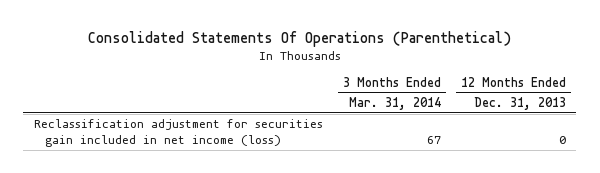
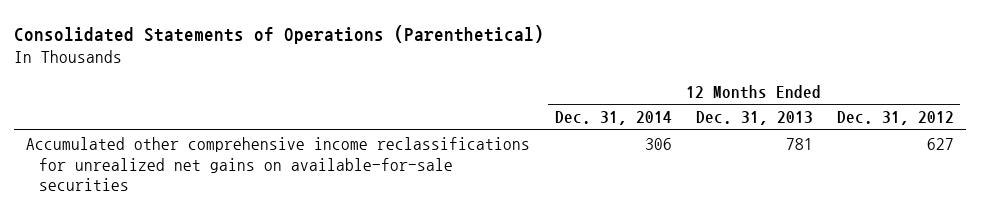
[87,30,511,47] Consolidated Statements Of Operations (Parenthetical) -> [14,24,545,44] Consolidated Statements of Operations (Parenthetical)
[348,97,441,111] 3 Months Ended Mar. 31, 2014 -> none
none -> [554,111,672,126] Dec. 31, 2014
none -> [837,111,955,126] Dec. 31, 2012
[33,119,323,148] Reclassification adjustment for securities gain included in net income (loss) -> [26,136,531,192] Accumulated other comprehensive income reclassifications for unrealized net gains on available-for-sale securities
[559,136,567,145] 0 -> [785,137,813,150] 781

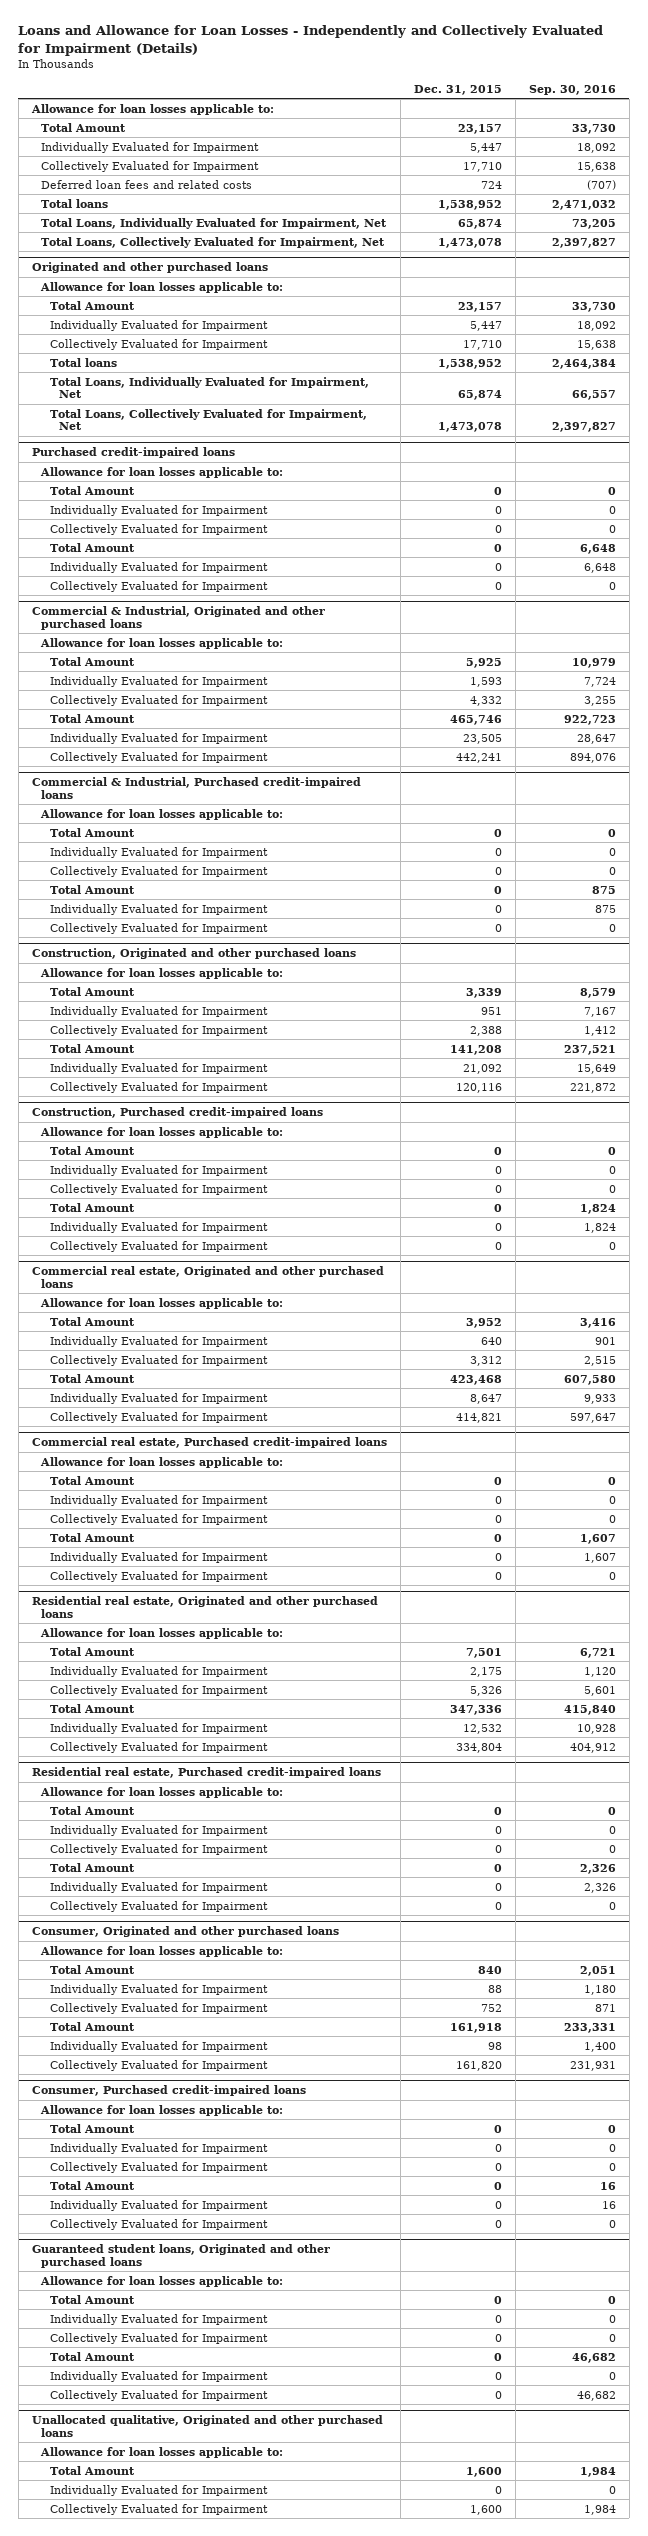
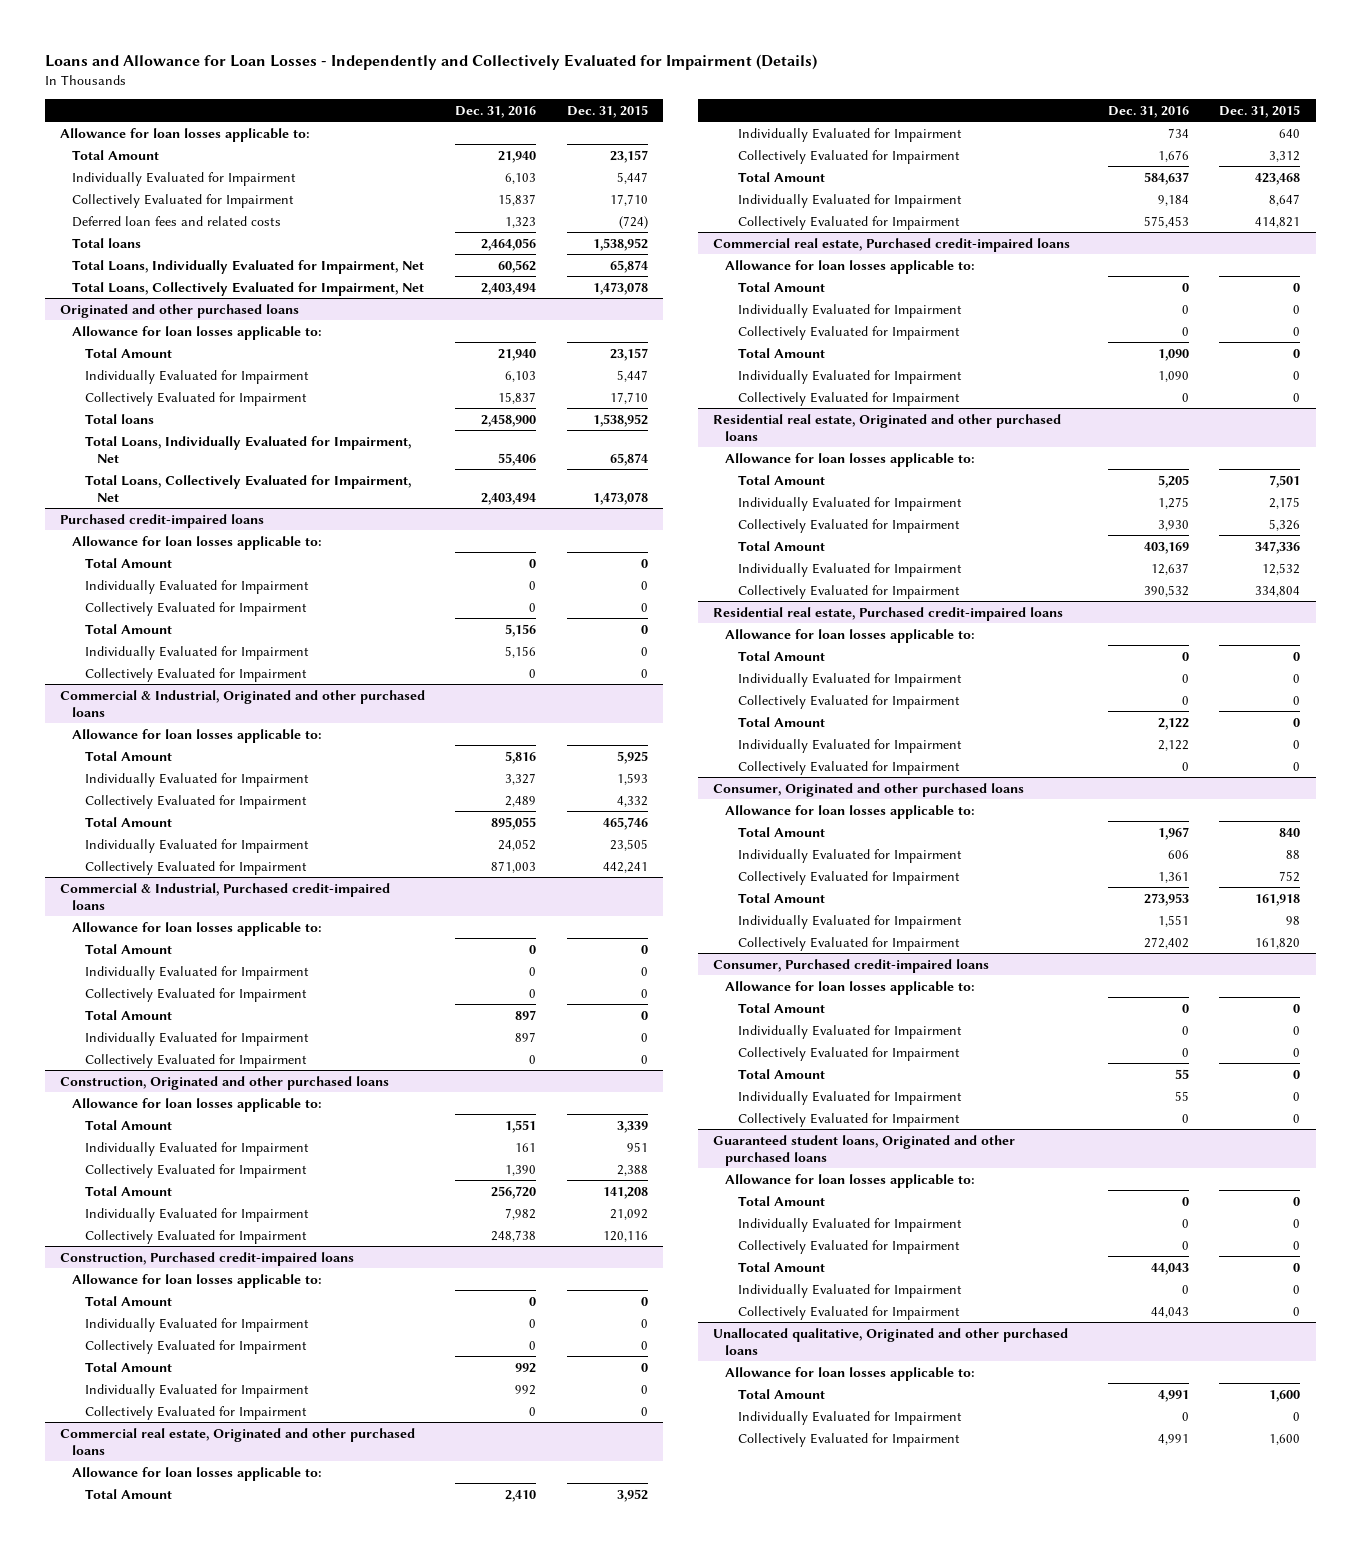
[528,84,616,95] Sep. 30, 2016 -> none
none -> [455,105,537,118] Dec. 31, 2016
[480,180,502,189] 724 -> [618,215,648,229] (724)

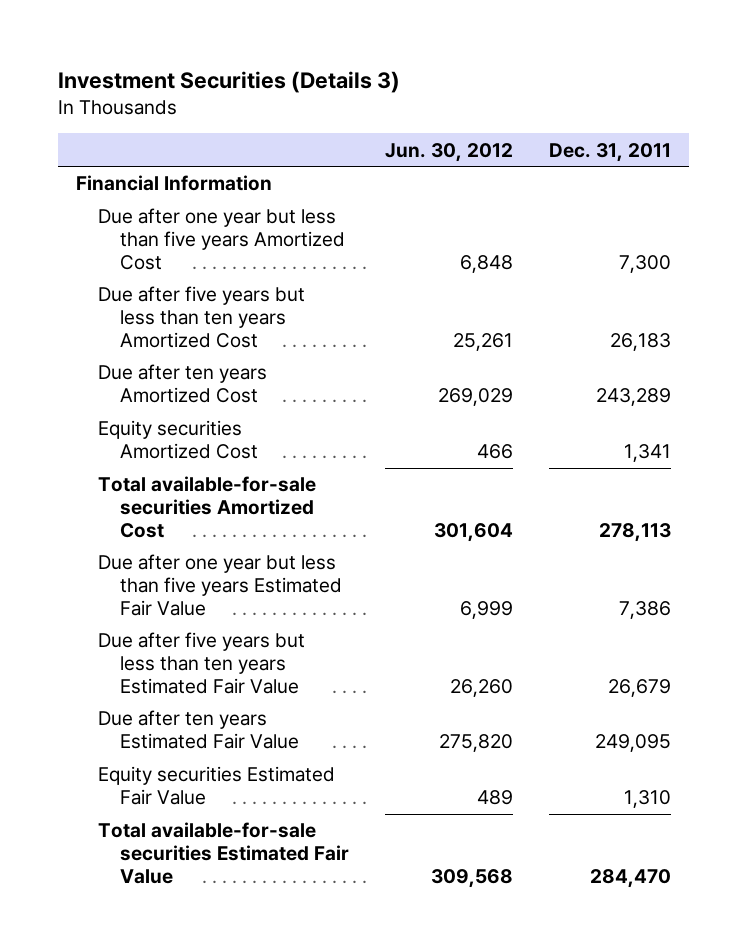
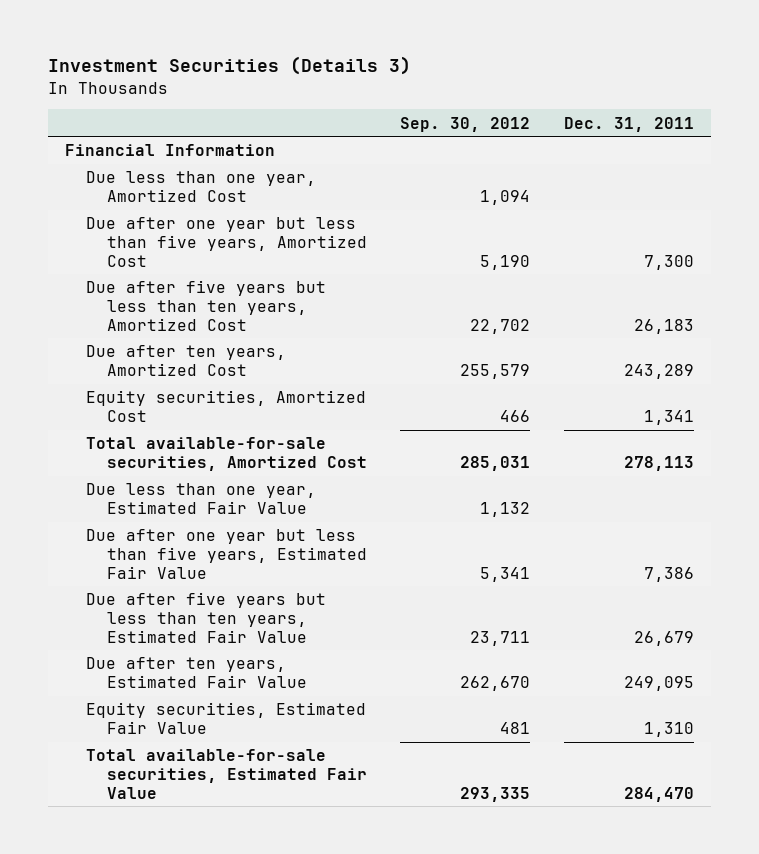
[384,142,513,162] Jun. 30, 2012 -> none
none -> [400,116,531,132] Sep. 30, 2012
none -> [85,171,316,202] Due less than one year, Amortized Cost
[97,208,345,270] Due after one year but less than five years Amortized Cost -> [85,217,367,267] Due after one year but less than five years, Amortized Cost
[97,286,305,348] Due after five years but less than ten years Amortized Cost -> [85,280,326,331] Due after five years but less than ten years, Amortized Cost
[97,364,267,404] Due after ten years Amortized Cost -> [85,345,286,376] Due after ten years, Amortized Cost
[97,420,258,460] Equity securities Amortized Cost -> [85,390,366,422] Equity securities, Amortized Cost
[97,476,316,538] Total available-for-sale securities Amortized Cost -> [85,437,367,471] Total available-for-sale securities, Amortized Cost
none -> [85,483,316,514] Due less than one year, Estimated Fair Value
[97,554,342,616] Due after one year but less than five years Estimated Fair Value -> [85,529,367,579] Due after one year but less than five years, Estimated Fair Value
[97,632,305,694] Due after five years but less than ten years Estimated Fair Value -> [85,592,326,643] Due after five years but less than ten years, Estimated Fair Value
[97,710,299,750] Due after ten years Estimated Fair Value -> [85,657,307,688] Due after ten years, Estimated Fair Value
[97,766,335,806] Equity securities Estimated Fair Value -> [85,702,366,734] Equity securities, Estimated Fair Value
[97,822,349,884] Total available-for-sale securities Estimated Fair Value -> [85,749,367,799] Total available-for-sale securities, Estimated Fair Value

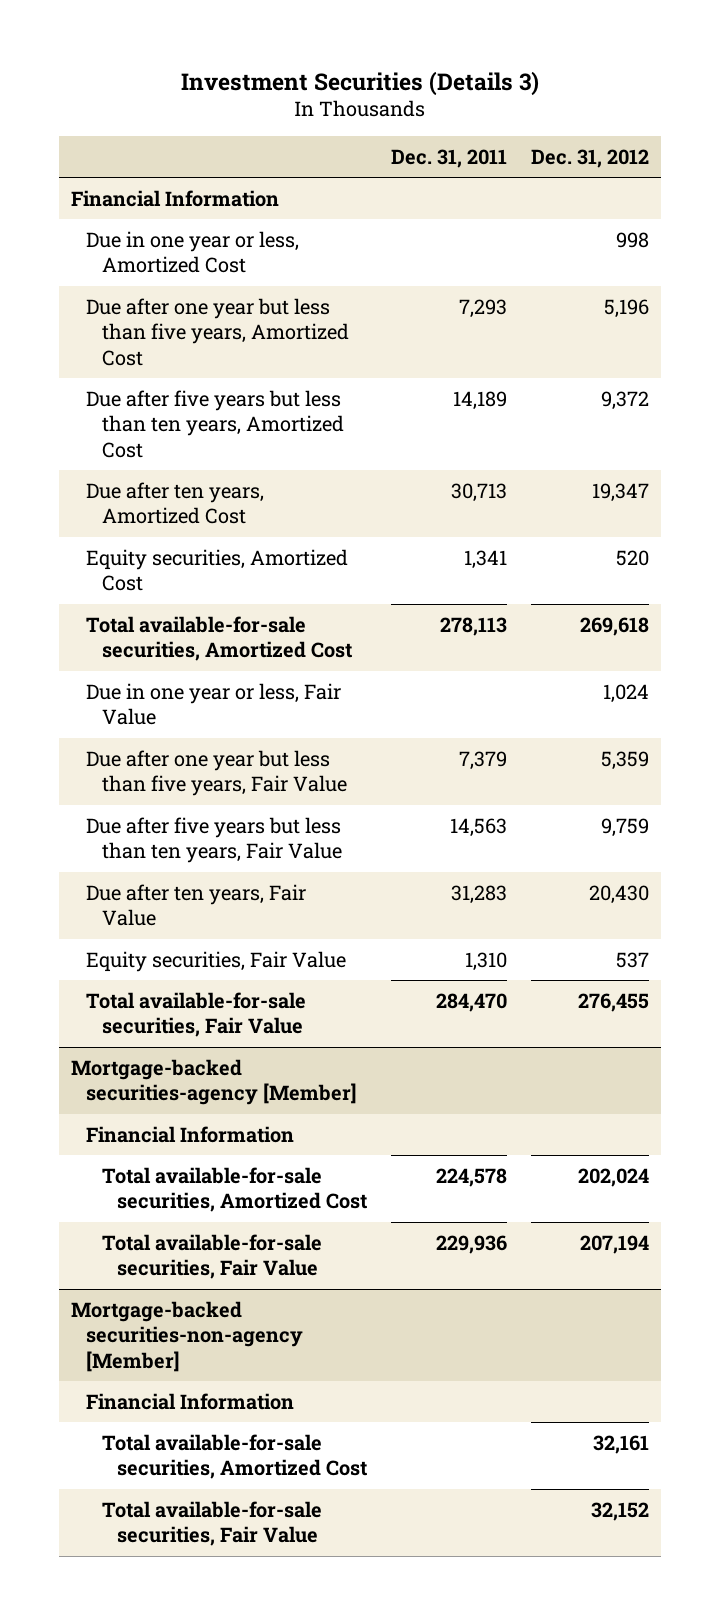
[400,116,531,132] Sep. 30, 2012 -> none
none -> [530,148,649,168] Dec. 31, 2012
[85,171,316,202] Due less than one year, Amortized Cost -> [86,230,300,274] Due in one year or less, Amortized Cost
[643,254,694,270] 7,300 -> [458,298,507,318] 7,293
[633,318,694,334] 26,183 -> [452,390,507,410] 14,189
[623,363,694,379] 243,289 -> [450,482,507,502] 30,713
[85,483,316,514] Due less than one year, Estimated Fair Value -> [86,682,342,726] Due in one year or less, Fair Value
[85,529,367,579] Due after one year but less than five years, Estimated Fair Value -> [86,749,347,797] Due after one year but less than five years, Fair Value
[643,566,694,582] 7,386 -> [458,750,507,770] 7,379
[85,592,326,643] Due after five years but less than ten years, Estimated Fair Value -> [86,816,342,864] Due after five years but less than ten years, Fair Value
[633,630,694,646] 26,679 -> [449,817,507,837] 14,563
[85,657,307,688] Due after ten years, Estimated Fair Value -> [86,883,307,927] Due after ten years, Fair Value
[623,675,694,691] 249,095 -> [450,884,507,904] 31,283
[85,702,366,734] Equity securities, Estimated Fair Value -> [86,950,347,972] Equity securities, Fair Value
[85,749,367,799] Total available-for-sale securities, Estimated Fair Value -> [86,991,307,1038] Total available-for-sale securities, Fair Value
none -> [70,1058,358,1106] Mortgage-backed securities-agency [Member]
none -> [86,1125,295,1143] Financial Information
none -> [101,1166,368,1213] Total available-for-sale securities, Amortized Cost
none -> [101,1233,322,1280] Total available-for-sale securities, Fair Value
none -> [70,1300,304,1372] Mortgage-backed securities-non-agency [Member]
none -> [86,1392,295,1410] Financial Information
none -> [101,1433,368,1480] Total available-for-sale securities, Amortized Cost
none -> [101,1500,322,1547] Total available-for-sale securities, Fair Value

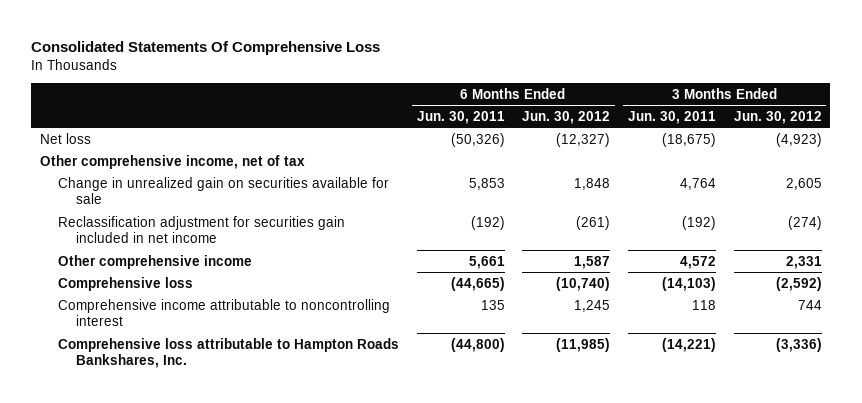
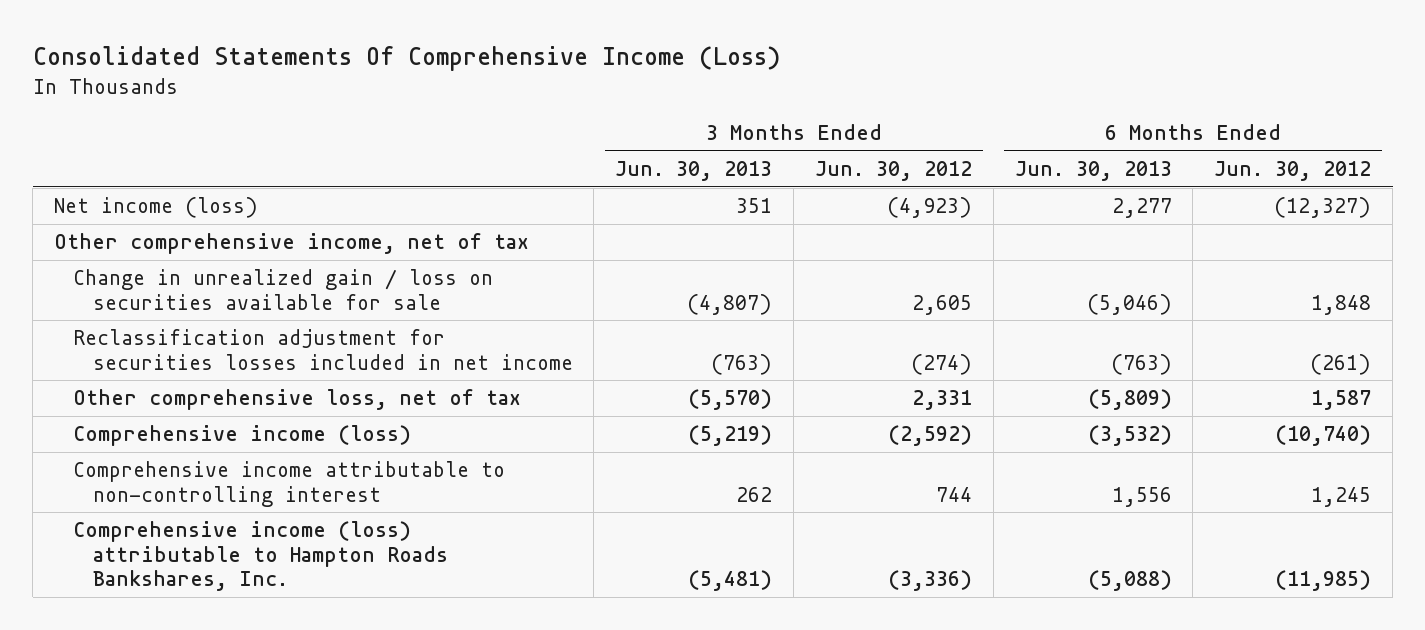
[31,40,381,55] Consolidated Statements Of Comprehensive Loss -> [32,46,780,72] Consolidated Statements Of Comprehensive Income (Loss)
[416,110,505,124] Jun. 30, 2011 -> none
[627,110,716,124] Jun. 30, 2011 -> none
none -> [615,160,773,181] Jun. 30, 2013
none -> [1014,160,1172,181] Jun. 30, 2013
[40,132,92,144] Net loss -> [53,197,258,219] Net income (loss)
[57,176,389,205] Change in unrealized gain on securities available for sale -> [73,269,494,310] Change in unrealized gain / loss on securities available for sale
[57,215,345,244] Reclassification adjustment for securities gain included in net income -> [73,329,573,370] Reclassification adjustment for securities losses included in net income
[57,254,252,269] Other comprehensive income -> [73,389,522,411] Other comprehensive loss, net of tax
[57,276,193,291] Comprehensive loss -> [73,425,412,447] Comprehensive income (loss)
[57,298,390,327] Comprehensive income attributable to noncontrolling interest -> [73,461,506,507] Comprehensive income attributable to non-controlling interest
[57,337,399,369] Comprehensive loss attributable to Hampton Roads Bankshares, Inc. -> [73,521,448,591] Comprehensive income (loss) attributable to Hampton Roads Bankshares, Inc.

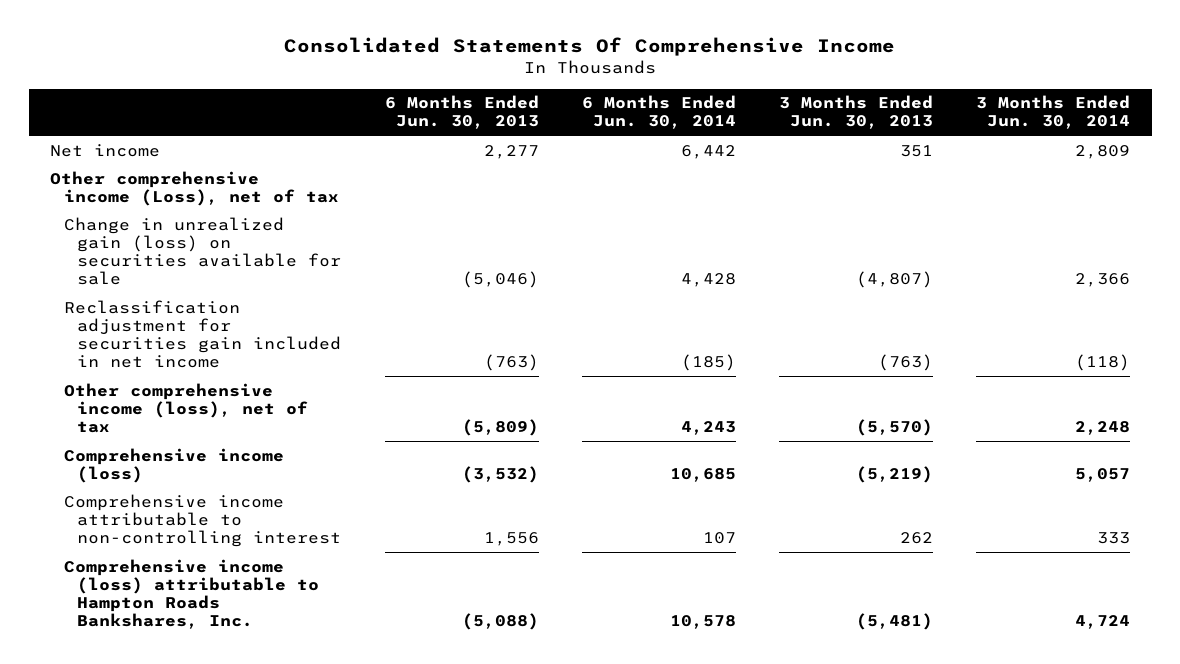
[32,46,780,72] Consolidated Statements Of Comprehensive Income (Loss) -> [284,37,896,57] Consolidated Statements Of Comprehensive Income
[814,160,972,181] Jun. 30, 2012 -> none
[1214,160,1372,181] Jun. 30, 2012 -> none
none -> [581,95,736,130] 6 Months Ended Jun. 30, 2014
none -> [976,95,1131,130] 3 Months Ended Jun. 30, 2014
[53,197,258,219] Net income (loss) -> [50,143,161,157] Net income
[53,233,529,255] Other comprehensive income, net of tax -> [50,170,339,206] Other comprehensive income (Loss), net of tax
[73,269,494,310] Change in unrealized gain / loss on securities available for sale -> [63,216,342,285] Change in unrealized gain (loss) on securities available for sale
[73,329,573,370] Reclassification adjustment for securities losses included in net income -> [63,299,342,368] Reclassification adjustment for securities gain included in net income
[73,389,522,411] Other comprehensive loss, net of tax -> [63,382,309,433] Other comprehensive income (loss), net of tax

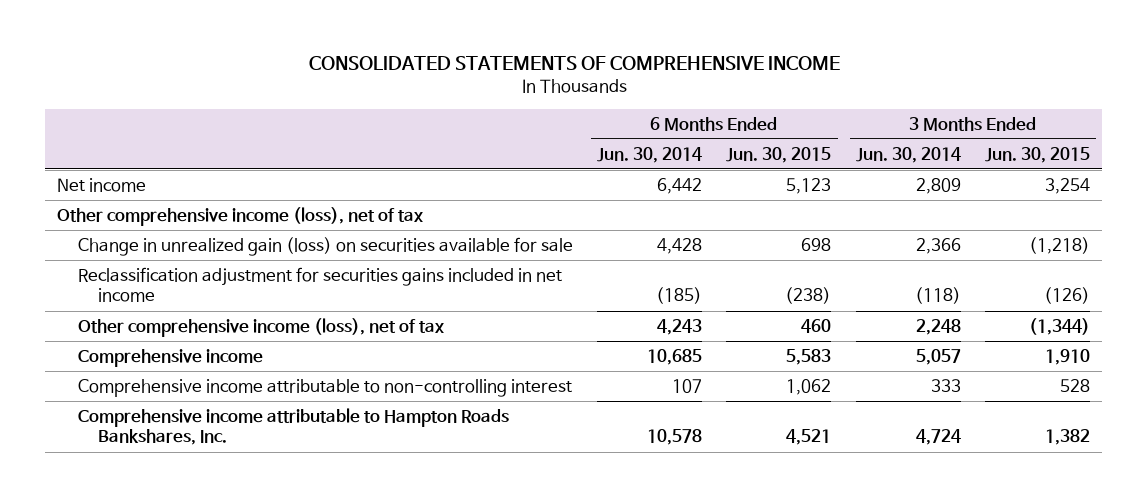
[284,37,896,57] Consolidated Statements Of Comprehensive Income -> [308,56,840,71] CONSOLIDATED STATEMENTS OF COMPREHENSIVE INCOME
[384,95,539,130] 6 Months Ended Jun. 30, 2013 -> none
[779,95,934,130] 3 Months Ended Jun. 30, 2013 -> none
none -> [726,146,832,163] Jun. 30, 2015
none -> [985,146,1091,163] Jun. 30, 2015
[50,170,339,206] Other comprehensive income (Loss), net of tax -> [57,206,424,226] Other comprehensive income (loss), net of tax
[63,299,342,368] Reclassification adjustment for securities gain included in net income -> [77,266,562,303] Reclassification adjustment for securities gains included in net income
[63,447,284,483] Comprehensive income (loss) -> [77,348,263,367] Comprehensive income
[63,558,320,629] Comprehensive income (loss) attributable to Hampton Roads Bankshares, Inc. -> [77,407,509,446] Comprehensive income attributable to Hampton Roads Bankshares, Inc.

